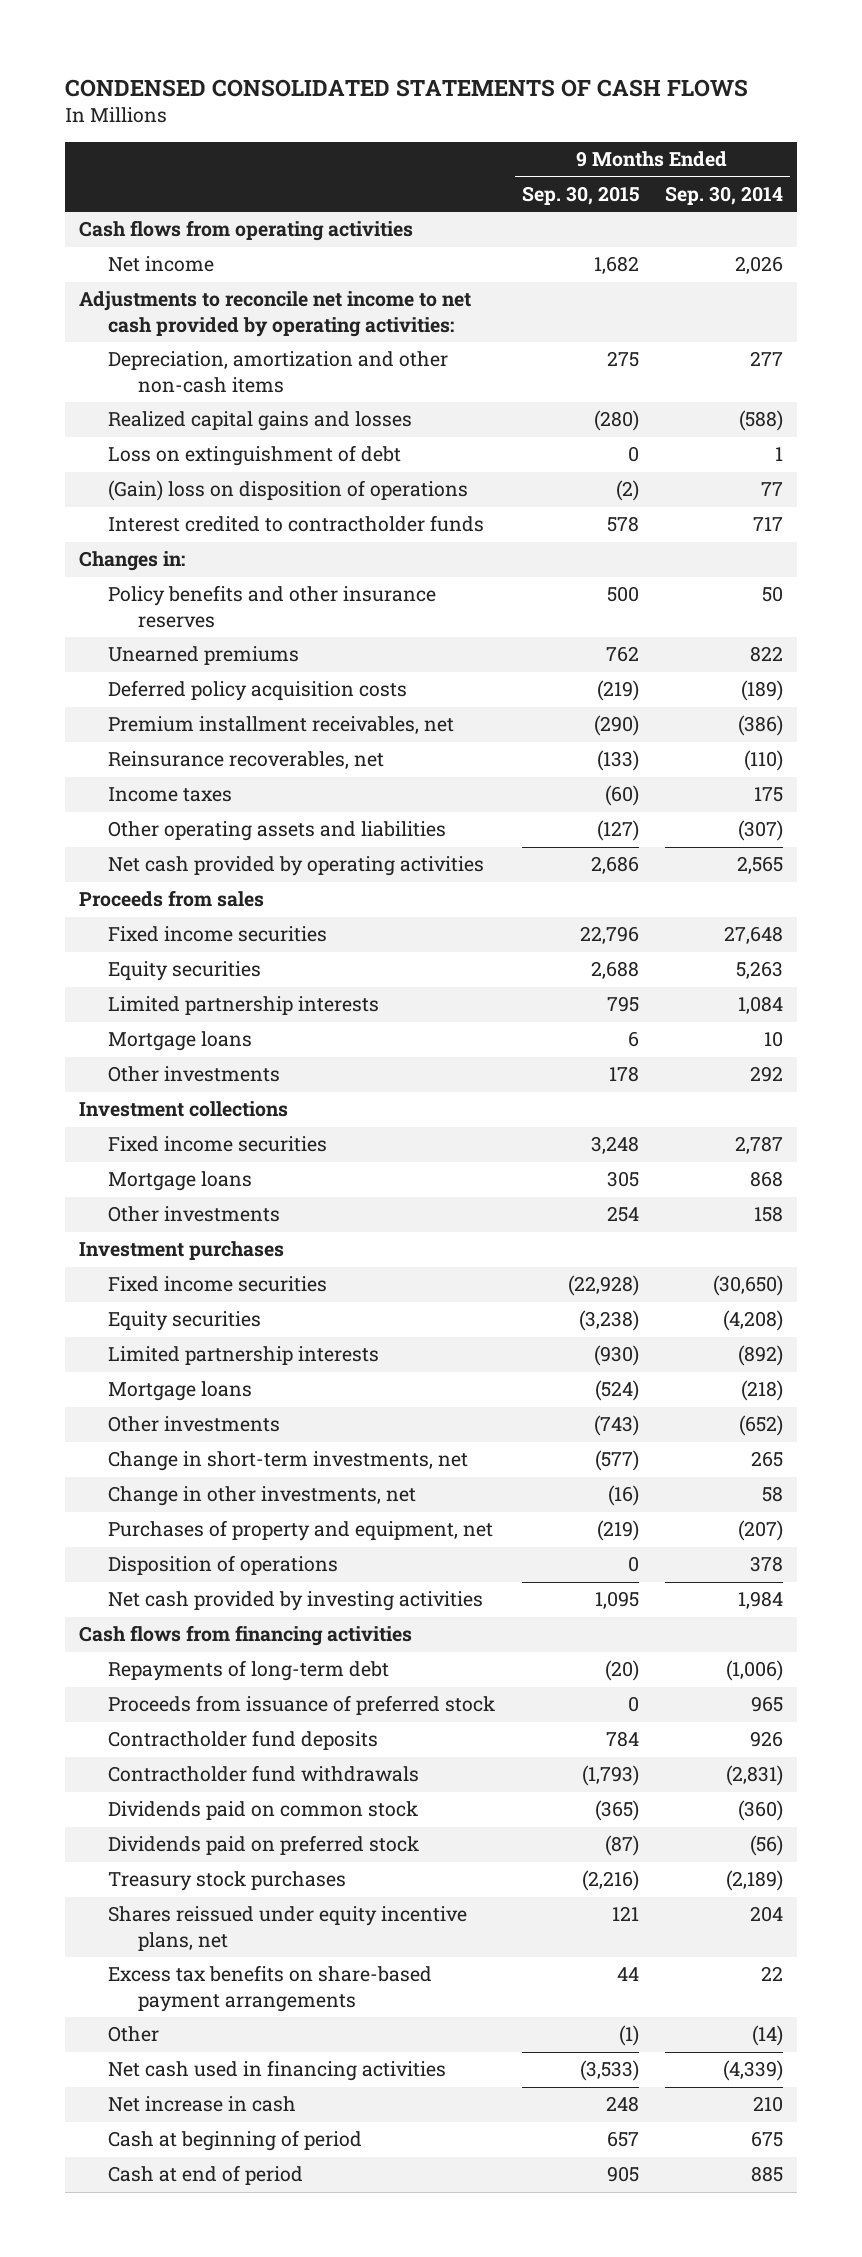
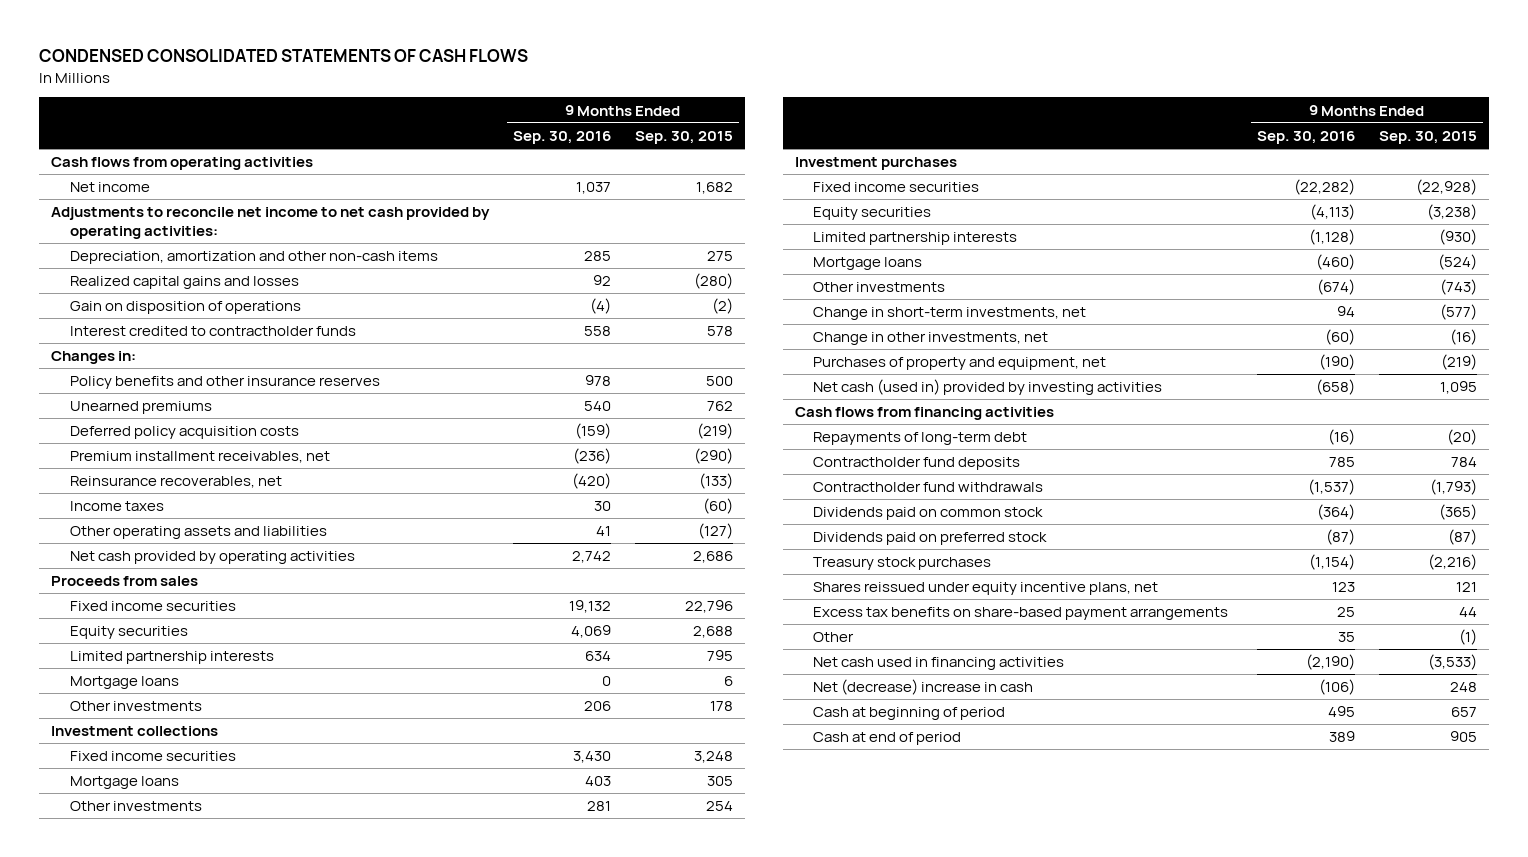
[665,185,784,205] Sep. 30, 2014 -> none
none -> [513,131,612,145] Sep. 30, 2016
[108,445,402,467] Loss on extinguishment of debt -> none
[108,480,469,502] (Gain) loss on disposition of operations -> [69,301,301,315] Gain on disposition of operations
[108,1555,339,1576] Disposition of operations -> none
[108,1591,484,1612] Net cash provided by investing activities -> [813,379,1163,396] Net cash (used in) provided by investing activities
[108,1695,496,1716] Proceeds from issuance of preferred stock -> none
[108,2096,297,2113] Net increase in cash -> [813,679,1034,696] Net (decrease) increase in cash

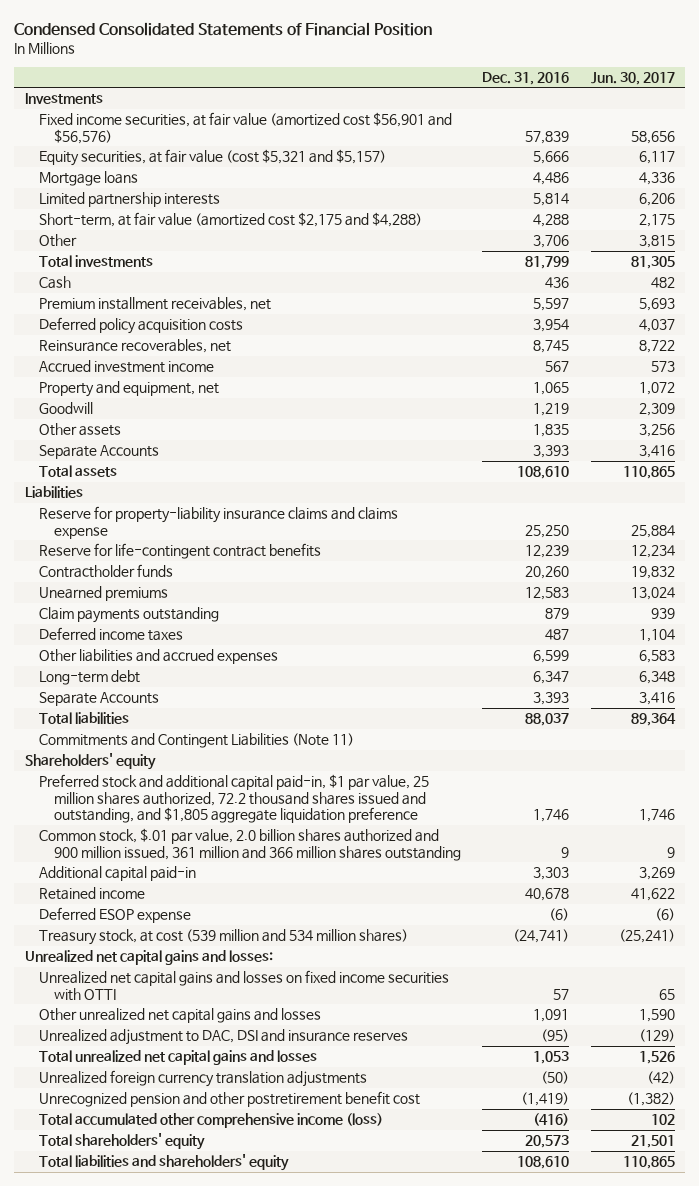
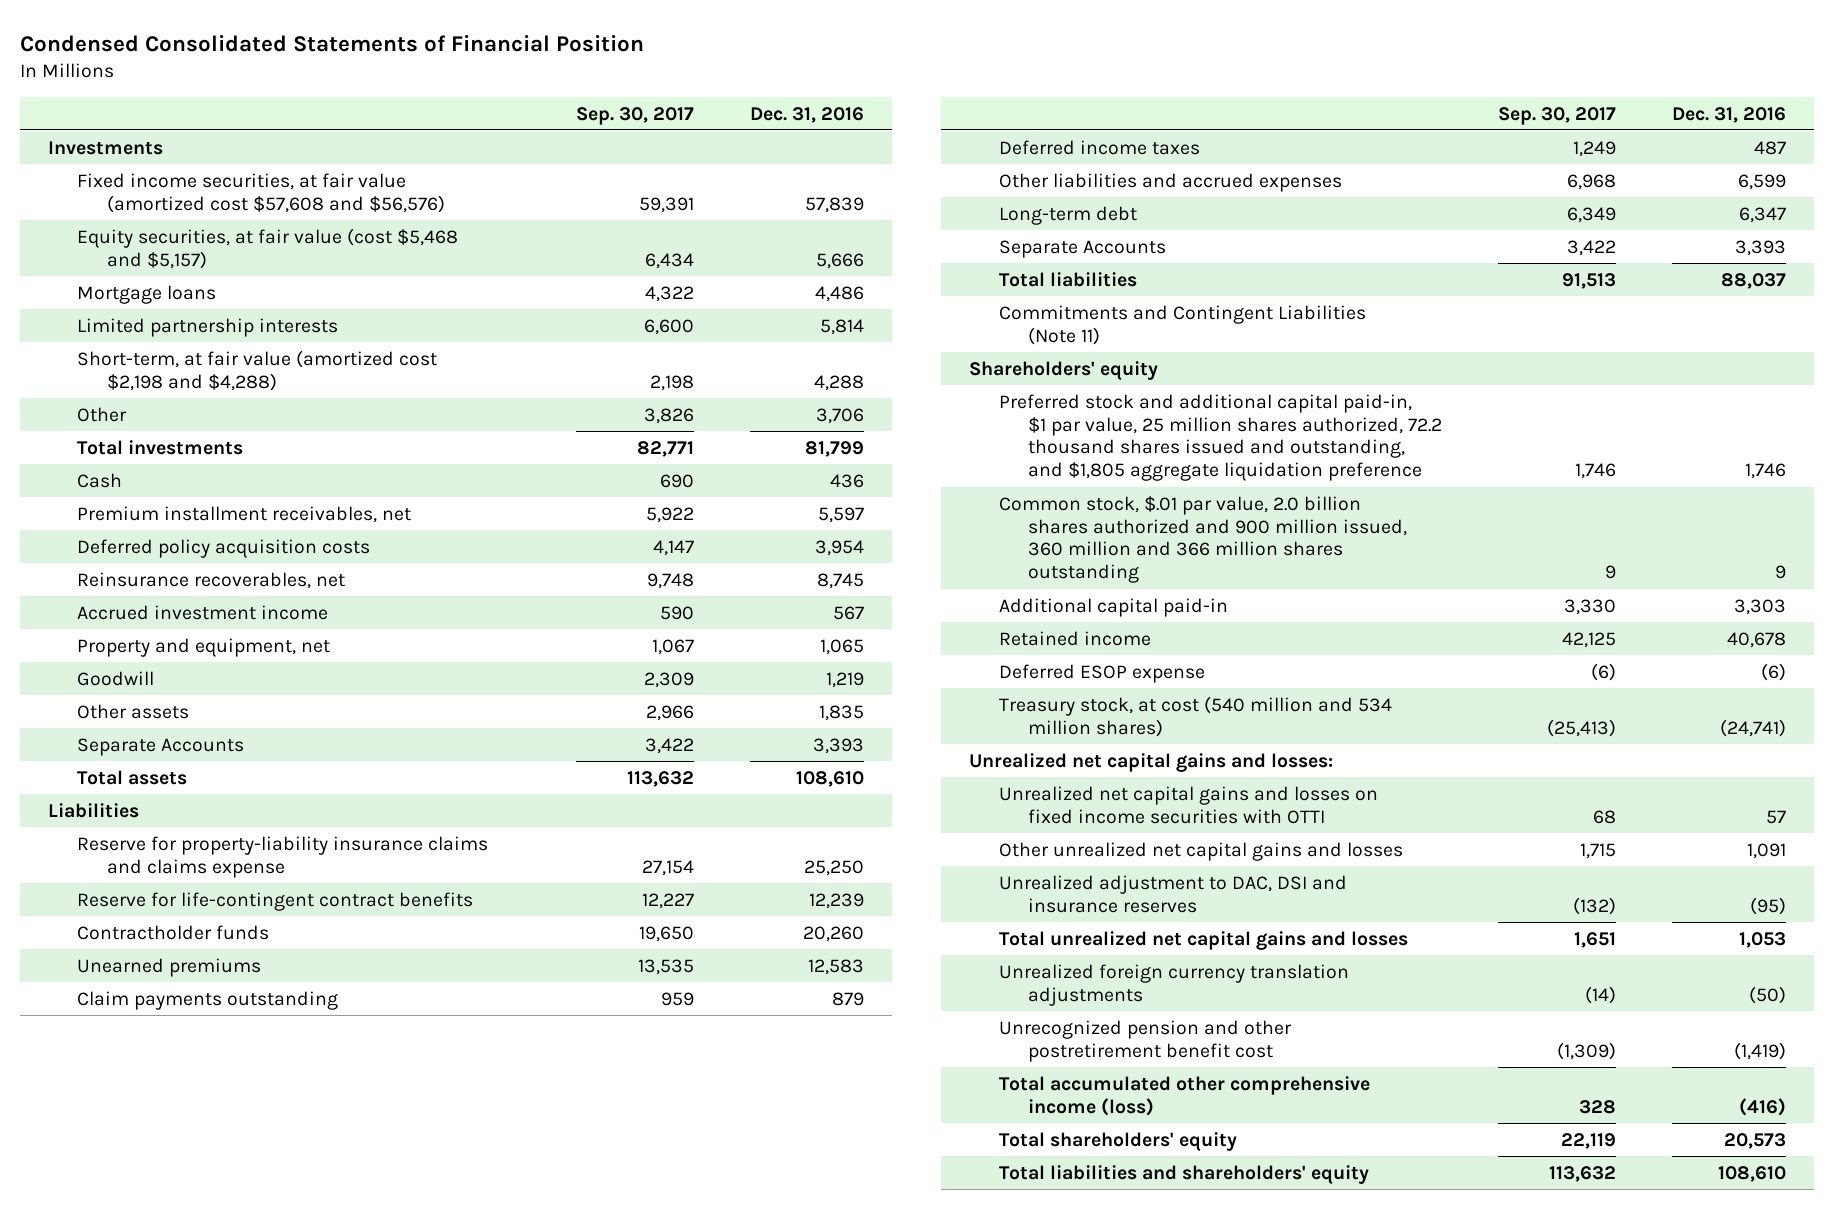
[590,71,675,85] Jun. 30, 2017 -> none
none -> [576,106,695,125] Sep. 30, 2017
[39,112,453,144] Fixed income securities, at fair value (amortized cost $56,901 and $56,576) -> [77,172,445,213] Fixed income securities, at fair value (amortized cost $57,608 and $56,576)
[39,149,387,167] Equity securities, at fair value (cost $5,321 and $5,157) -> [77,227,459,269] Equity securities, at fair value (cost $5,468 and $5,157)
[39,212,423,228] Short-term, at fair value (amortized cost $2,175 and $4,288) -> [77,349,438,391] Short-term, at fair value (amortized cost $2,198 and $4,288)
[39,828,461,861] Common stock, $.01 par value, 2.0 billion shares authorized and 900 million issued, 361 million and 366 million shares outstanding -> [998,495,1408,584] Common stock, $.01 par value, 2.0 billion shares authorized and 900 million issued, 360 million and 366 million shares outstanding
[39,929,409,946] Treasury stock, at cost (539 million and 534 million shares) -> [998,695,1392,737] Treasury stock, at cost (540 million and 534 million shares)

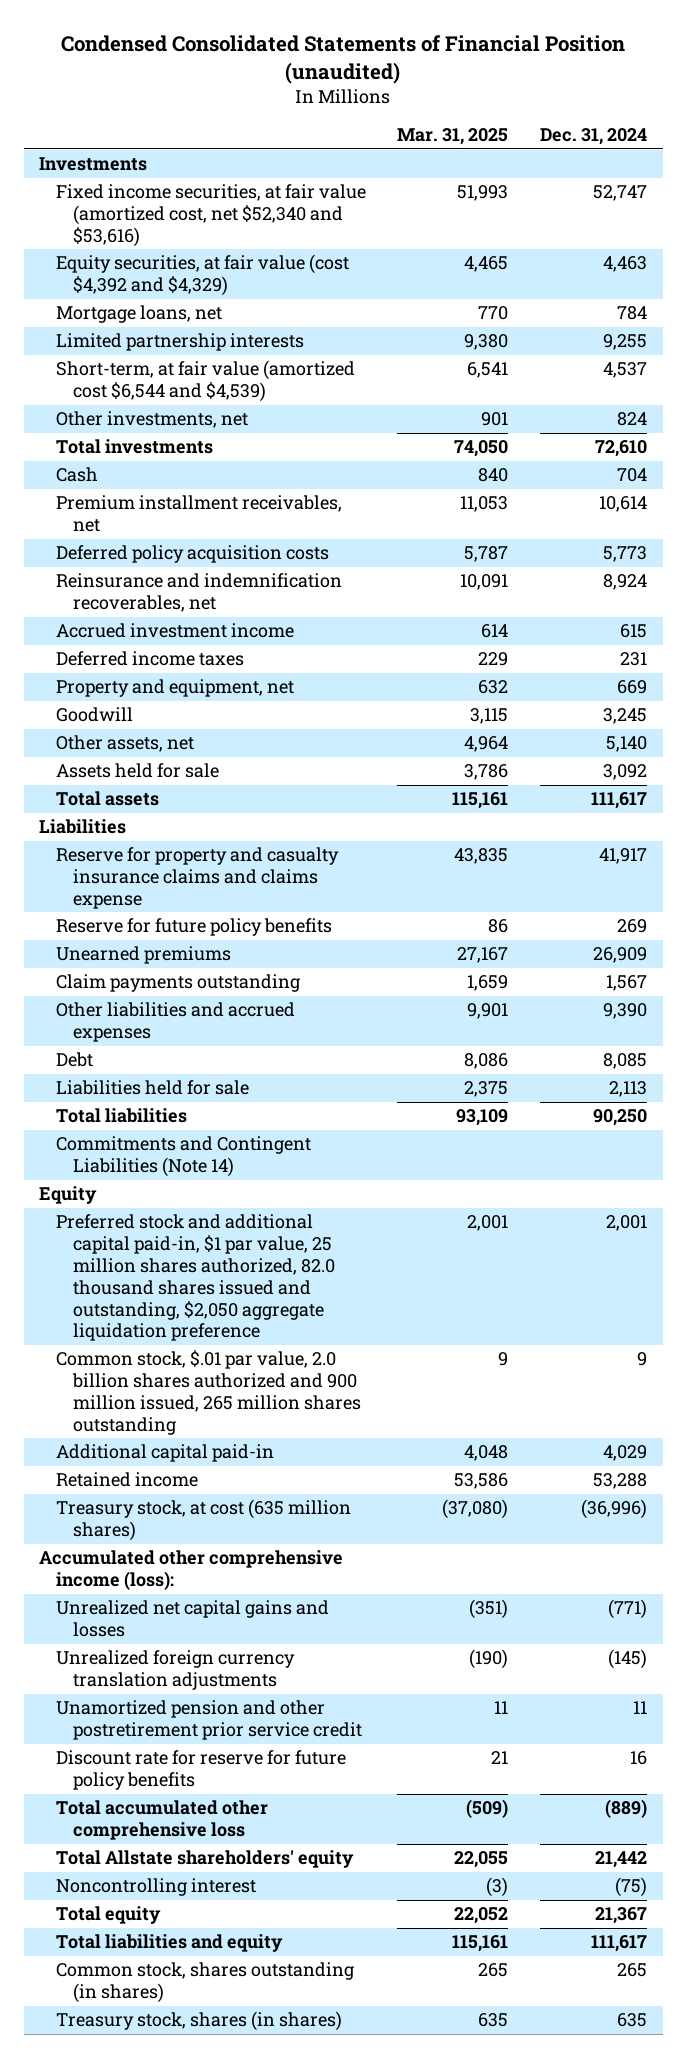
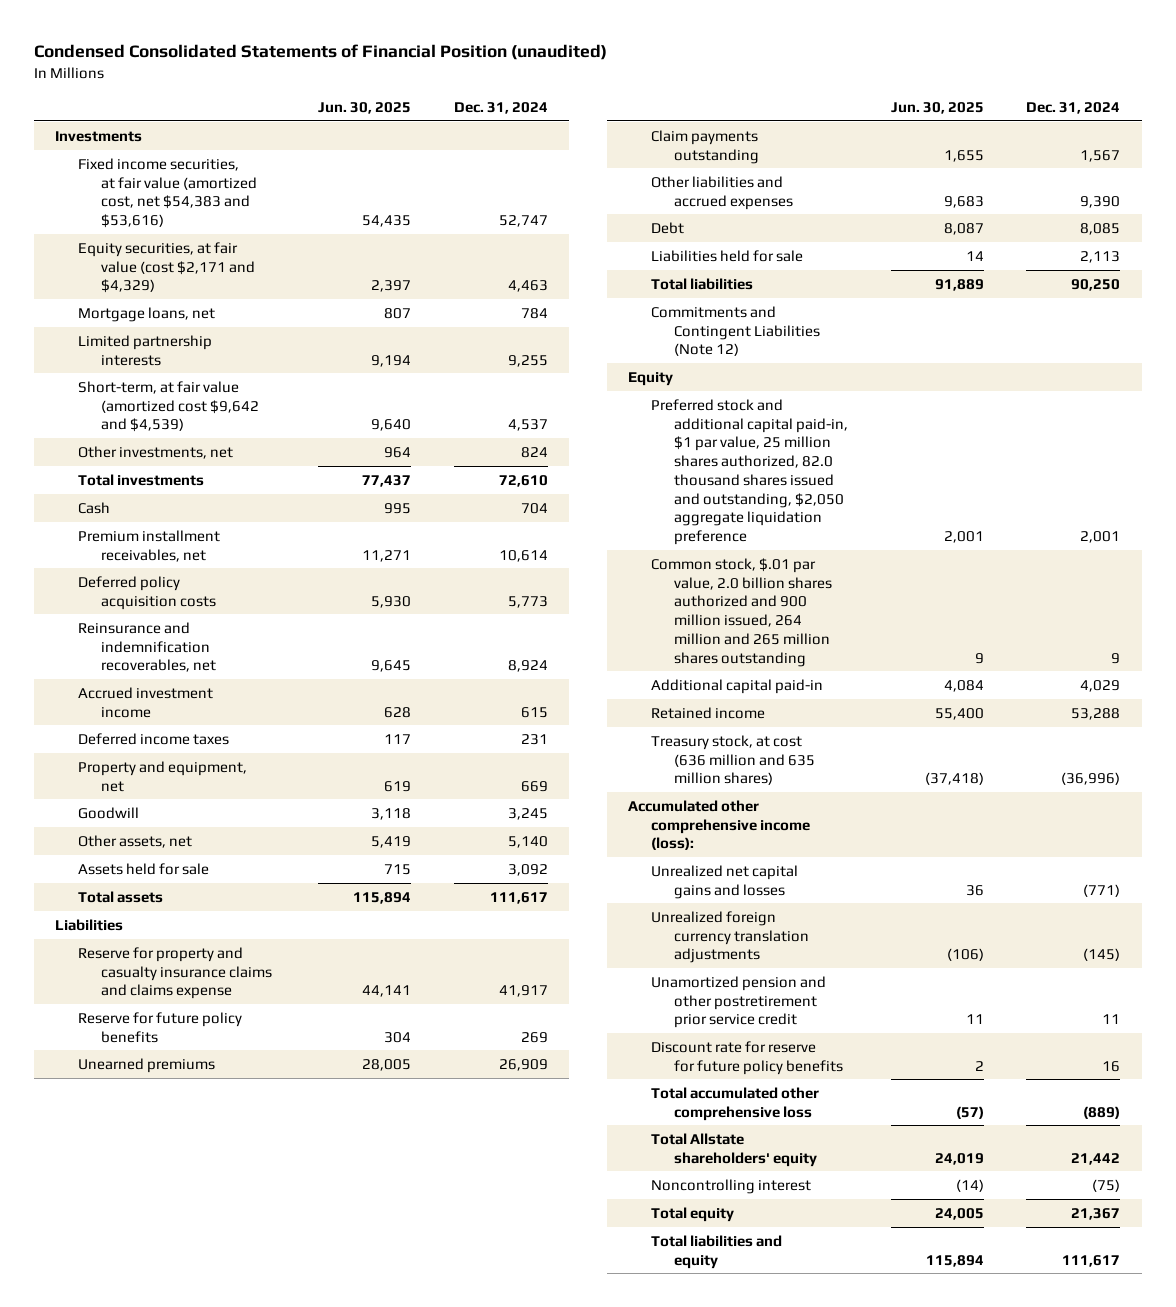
[397,128,509,146] Mar. 31, 2025 -> none
none -> [317,101,411,114] Jun. 30, 2025
[56,184,367,247] Fixed income securities, at fair value (amortized cost, net $52,340 and $53,616) -> [78,157,257,229] Fixed income securities, at fair value (amortized cost, net $54,383 and $53,616)
[56,254,350,297] Equity securities, at fair value (cost $4,392 and $4,329) -> [78,241,255,294] Equity securities, at fair value (cost $2,171 and $4,329)
[56,360,356,403] Short-term, at fair value (amortized cost $6,544 and $4,539) -> [78,380,259,433] Short-term, at fair value (amortized cost $9,642 and $4,539)
[56,1136,312,1178] Commitments and Contingent Liabilities (Note 14) -> [651,305,820,357] Commitments and Contingent Liabilities (Note 12)
[56,1350,361,1435] Common stock, $.01 par value, 2.0 billion shares authorized and 900 million issued, 265 million shares outstanding -> [651,557,832,667] Common stock, $.01 par value, 2.0 billion shares authorized and 900 million issued, 264 million and 265 million shares outstanding
[56,1499,352,1542] Treasury stock, at cost (635 million shares) -> [651,734,815,786] Treasury stock, at cost (636 million and 635 million shares)
[56,1962,355,2004] Common stock, shares outstanding (in shares) -> none
[56,2011,343,2032] Treasury stock, shares (in shares) -> none

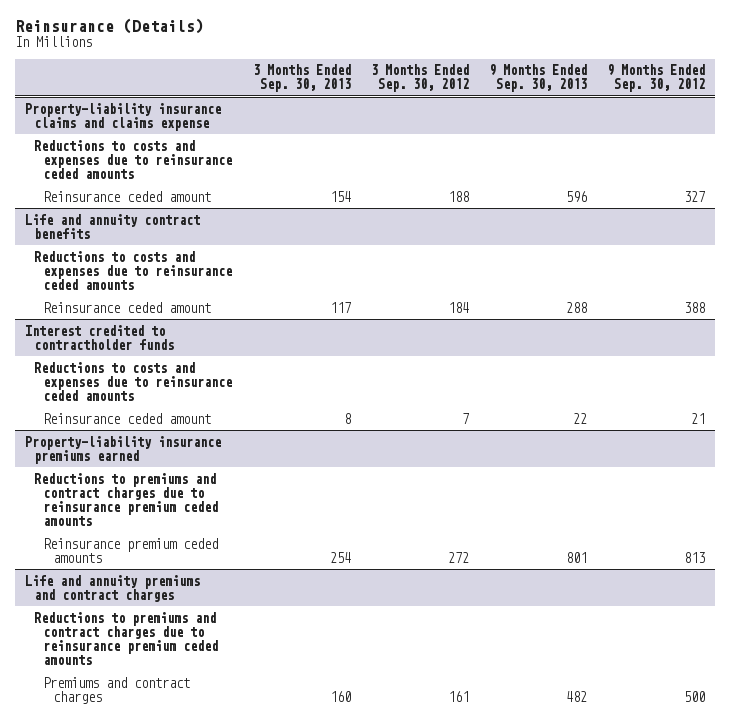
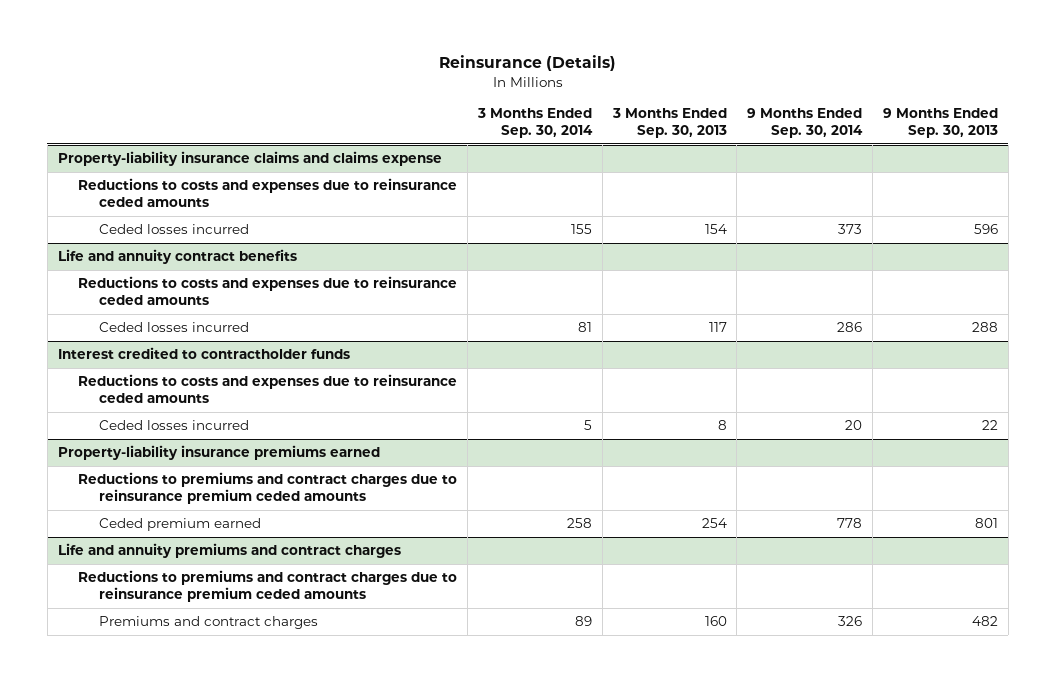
[370,64,469,93] 3 Months Ended Sep. 30, 2012 -> none
[607,64,706,93] 9 Months Ended Sep. 30, 2012 -> none
none -> [476,108,593,139] 3 Months Ended Sep. 30, 2014
none -> [747,108,864,139] 9 Months Ended Sep. 30, 2014
[43,190,212,202] Reinsurance ceded amount -> [98,224,249,235] Ceded losses incurred
[43,301,212,313] Reinsurance ceded amount -> [98,322,249,333] Ceded losses incurred
[43,412,212,424] Reinsurance ceded amount -> [98,420,249,431] Ceded losses incurred
[43,537,219,563] Reinsurance premium ceded amounts -> [98,518,261,532] Ceded premium earned

